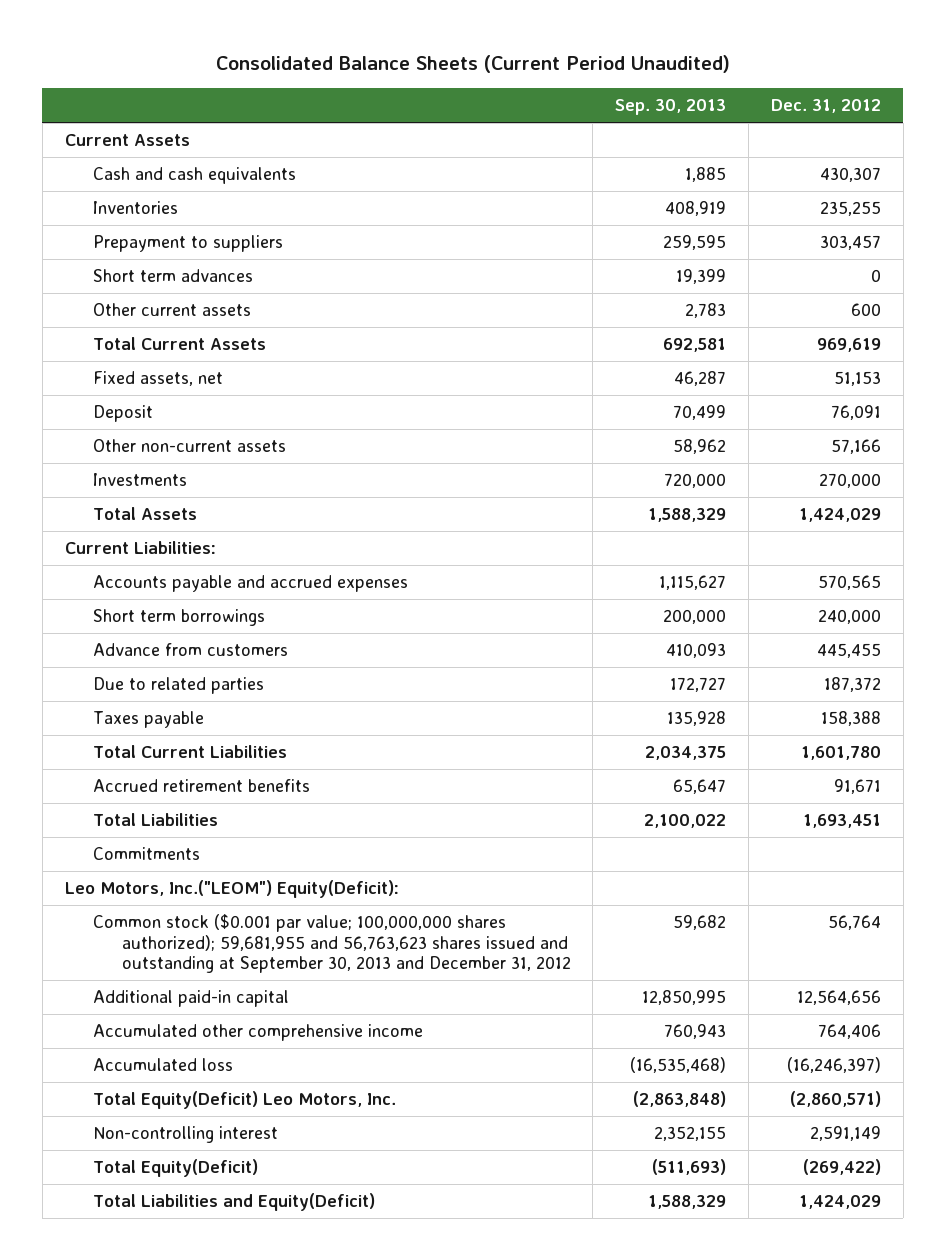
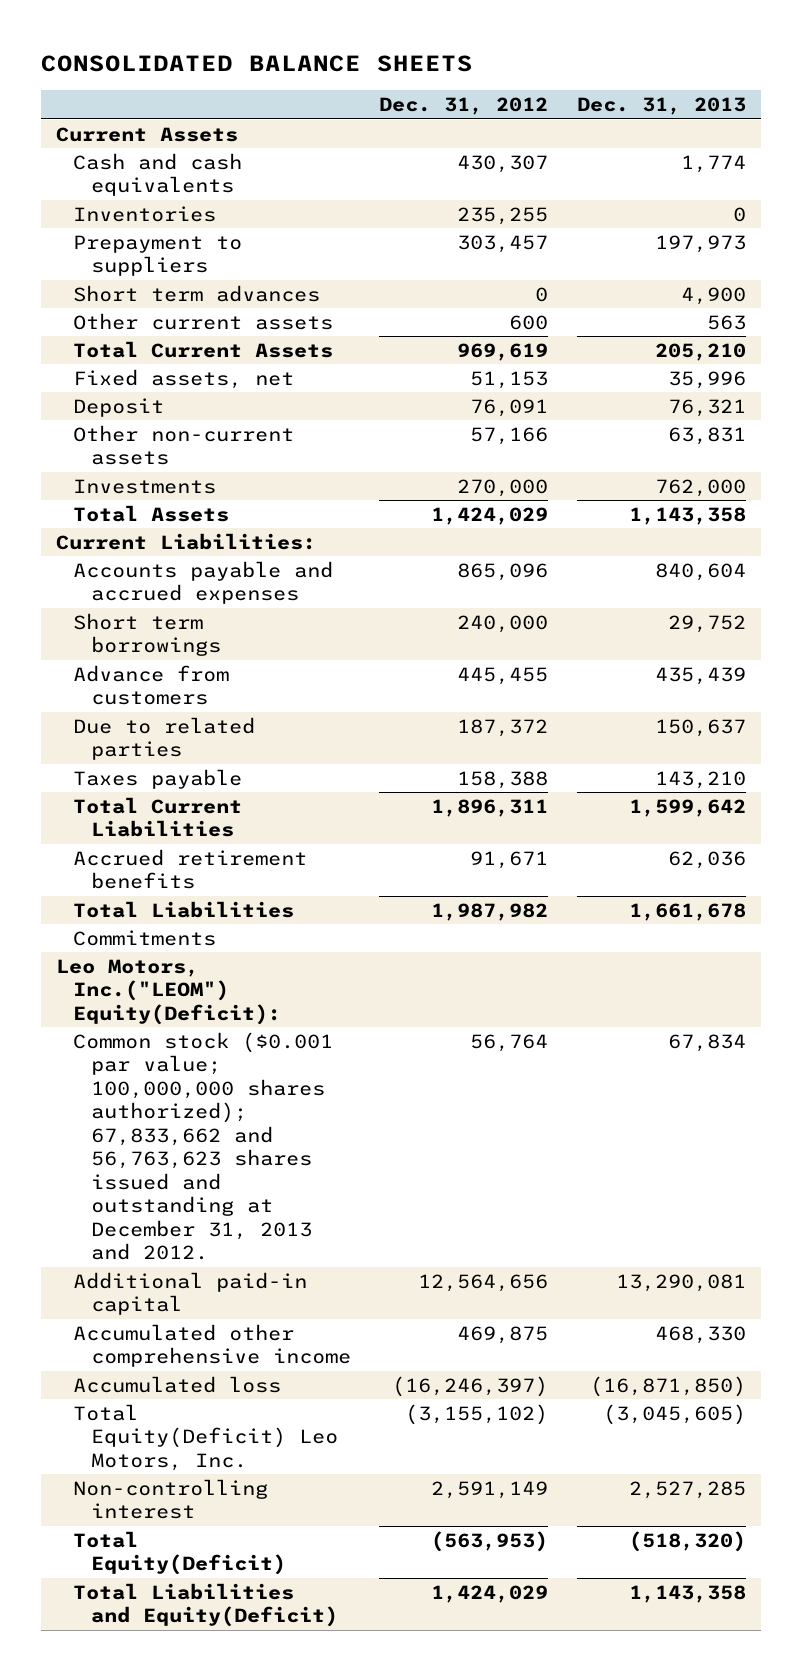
[215,55,730,74] Consolidated Balance Sheets (Current Period Unaudited) -> [41,54,474,72] CONSOLIDATED BALANCE SHEETS
[615,99,727,116] Sep. 30, 2013 -> none
none -> [577,96,747,115] Dec. 31, 2013
[817,575,881,591] 570,565 -> [457,562,549,581] 865,096
[800,746,881,761] 1,601,780 -> [431,798,549,817] 1,896,311
[802,814,881,829] 1,693,451 -> [431,902,549,921] 1,987,982
[93,914,571,974] Common stock ($0.001 par value; 100,000,000 shares authorized); 59,681,955 and 56,763,623 shares issued and outstanding at September 30, 2013 and December 31, 2012 -> [73,1031,334,1261] Common stock ($0.001 par value; 100,000,000 shares authorized); 67,833,662 and 56,763,623 shares issued and outstanding at December 31, 2013 and 2012.
[817,1024,881,1040] 764,406 -> [457,1325,549,1344] 469,875
[789,1091,881,1108] (2,860,571) -> [405,1403,549,1425] (3,155,102)
[802,1159,881,1176] (269,422) -> [431,1530,549,1552] (563,953)

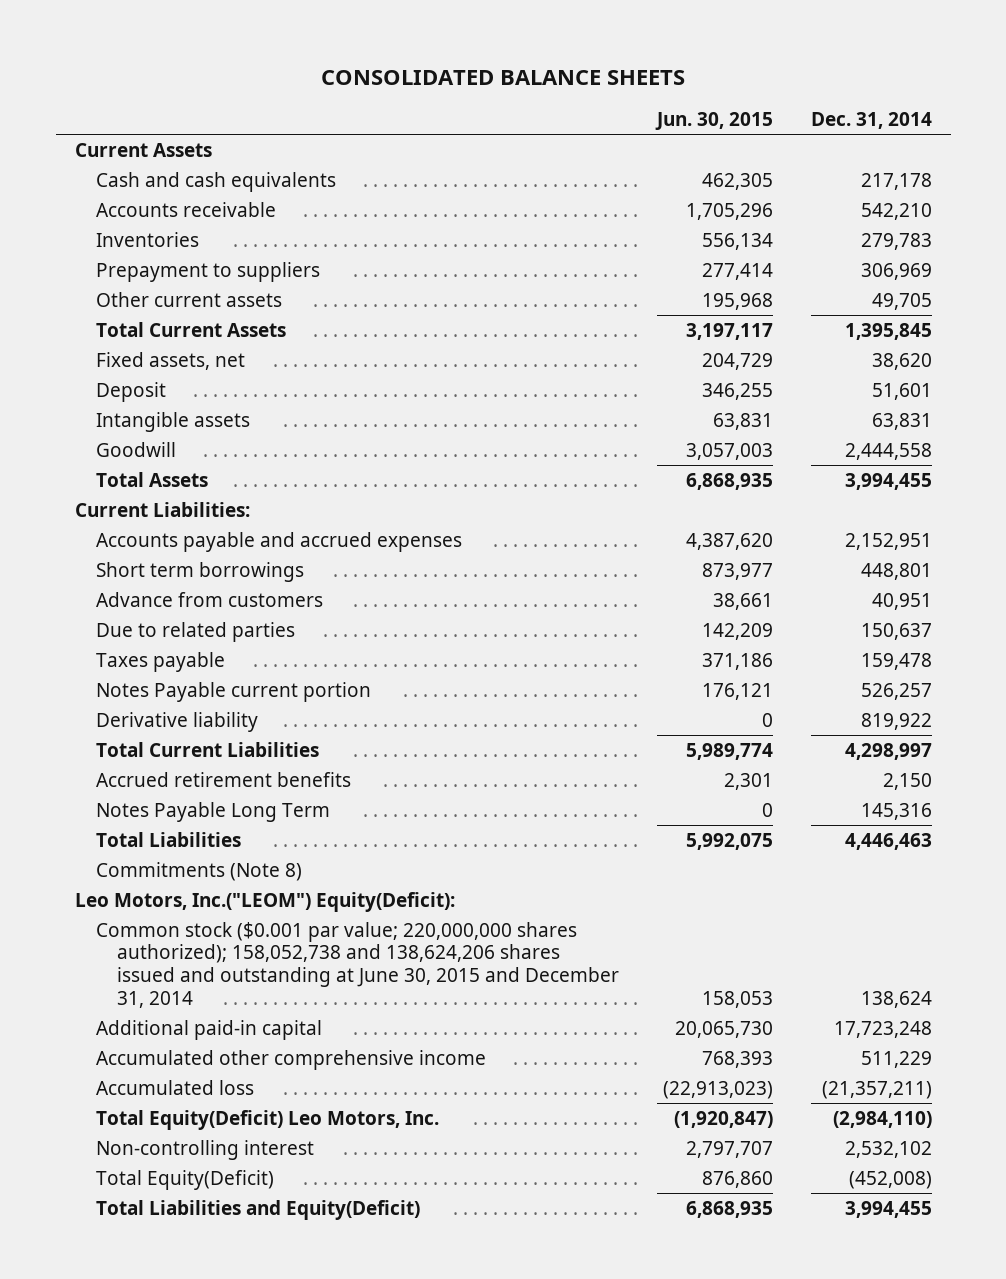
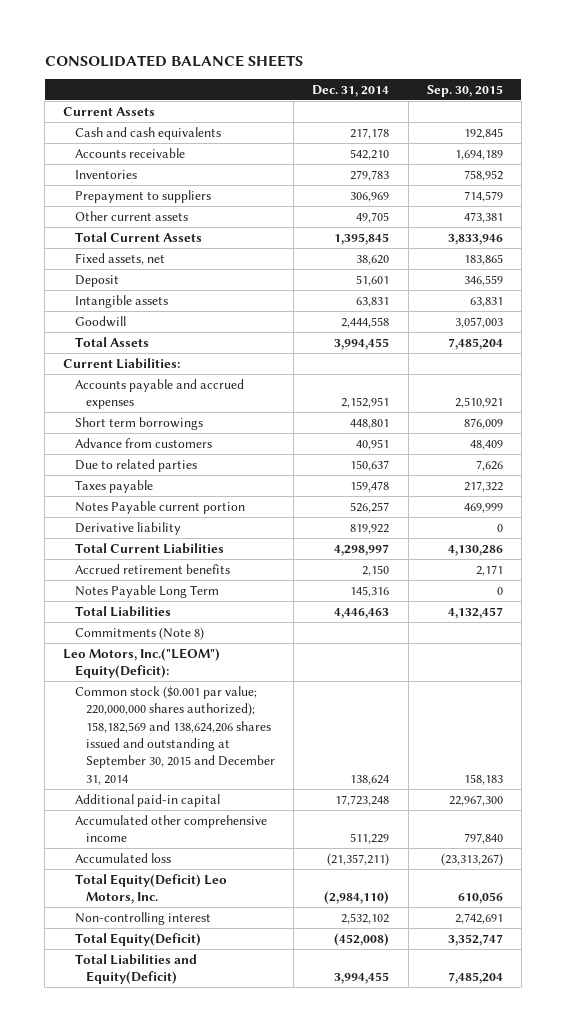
[654,112,773,131] Jun. 30, 2015 -> none
none -> [426,84,503,97] Sep. 30, 2015
[95,921,619,1008] Common stock ($0.001 par value; 220,000,000 shares authorized); 158,052,738 and 138,624,206 shares issued and outstanding at June 30, 2015 and December 31, 2014 -> [74,685,275,785] Common stock ($0.001 par value; 220,000,000 shares authorized); 158,182,569 and 138,624,206 shares issued and outstanding at September 30, 2015 and December 31, 2014

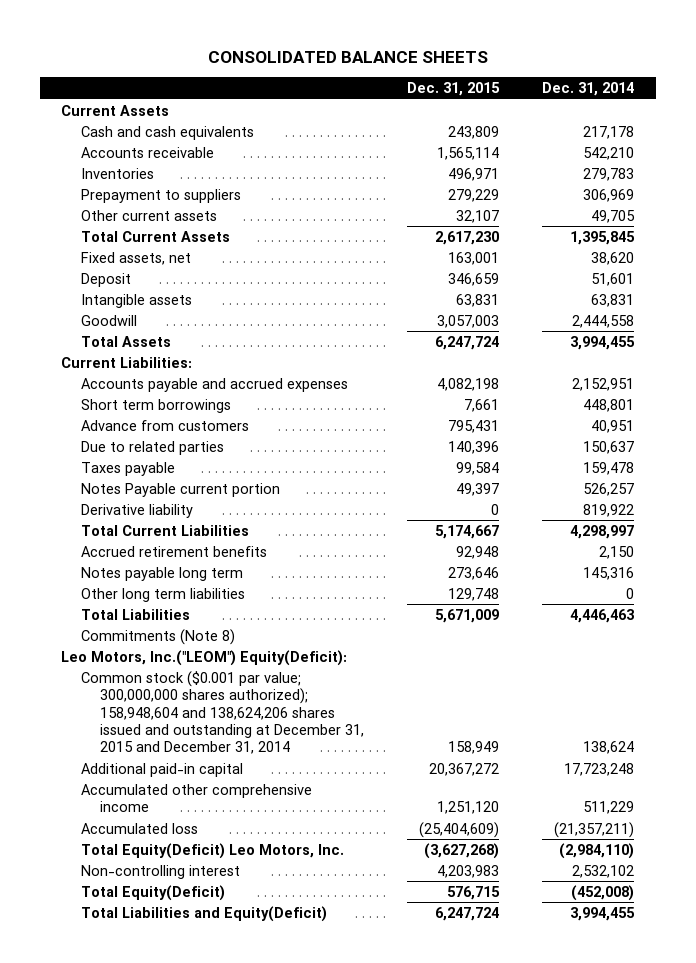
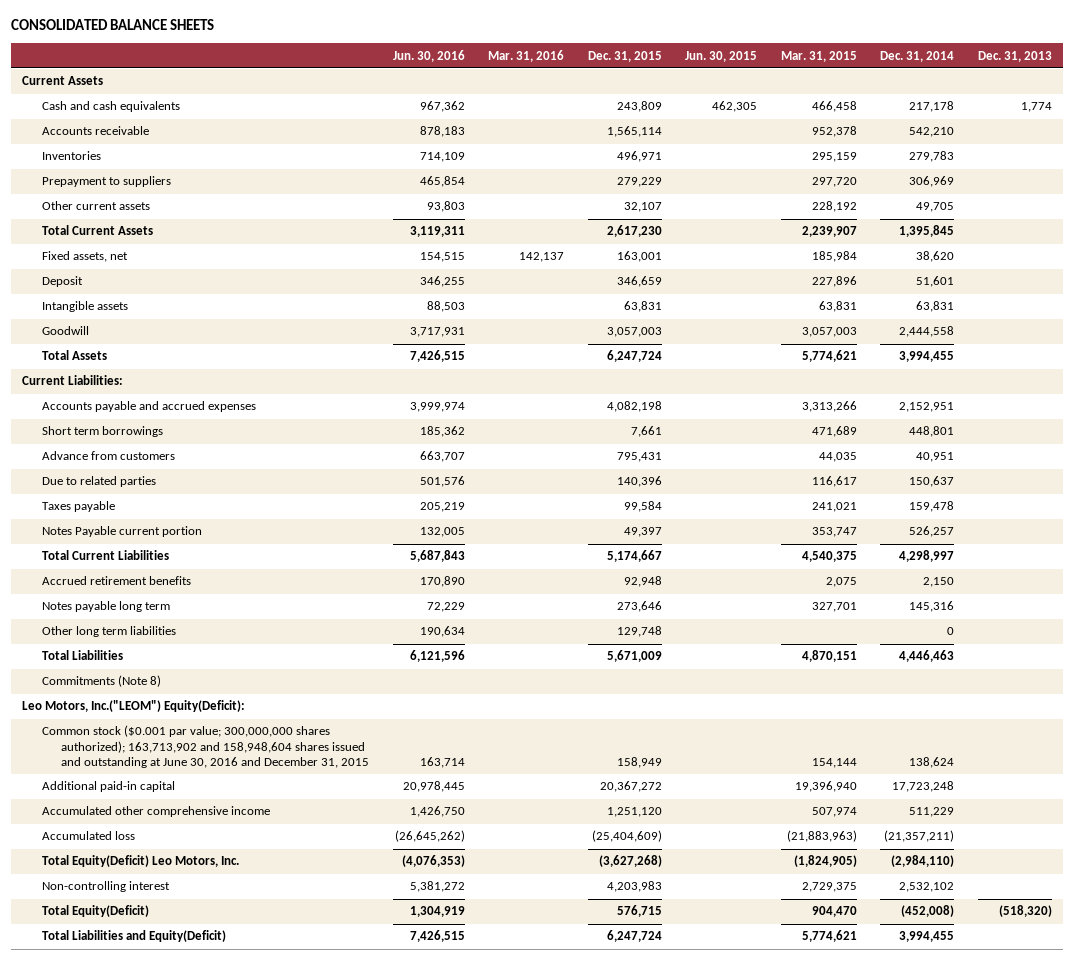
none -> [392,49,465,62] Jun. 30, 2016
none -> [488,49,565,62] Mar. 31, 2016
none -> [685,50,758,62] Jun. 30, 2015
none -> [780,50,857,62] Mar. 31, 2015
none -> [977,50,1052,62] Dec. 31, 2013
[80,503,193,518] Derivative liability -> none
[80,670,365,755] Common stock ($0.001 par value; 300,000,000 shares authorized); 158,948,604 and 138,624,206 shares issued and outstanding at December 31, 2015 and December 31, 2014 -> [41,725,370,768] Common stock ($0.001 par value; 300,000,000 shares authorized); 163,713,902 and 158,948,604 shares issued and outstanding at June 30, 2016 and December 31, 2015

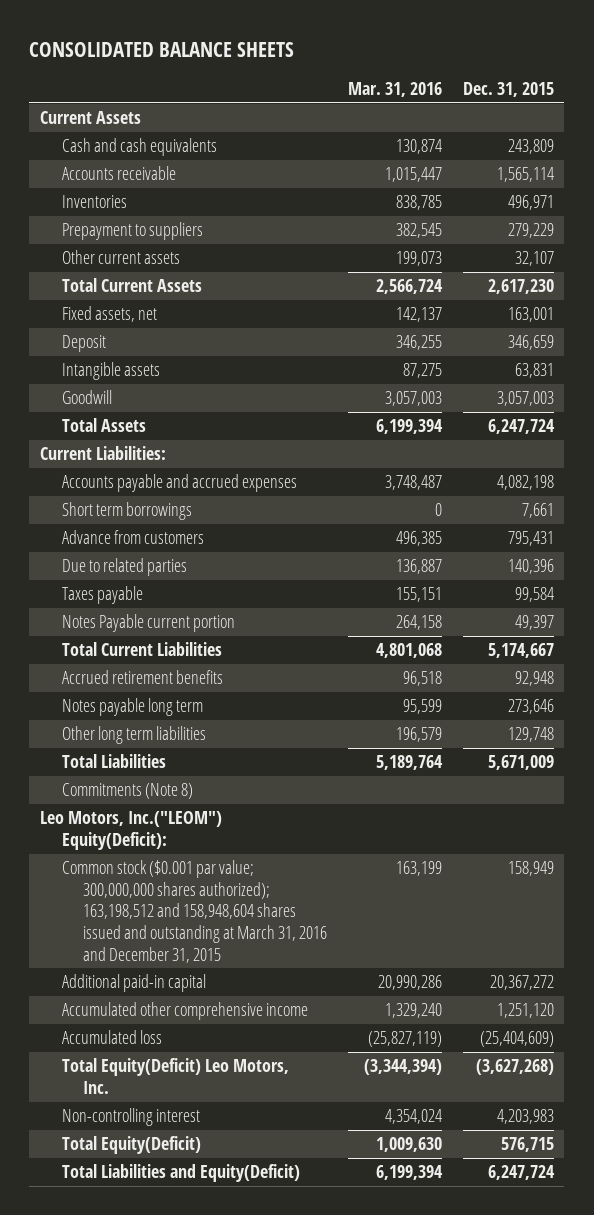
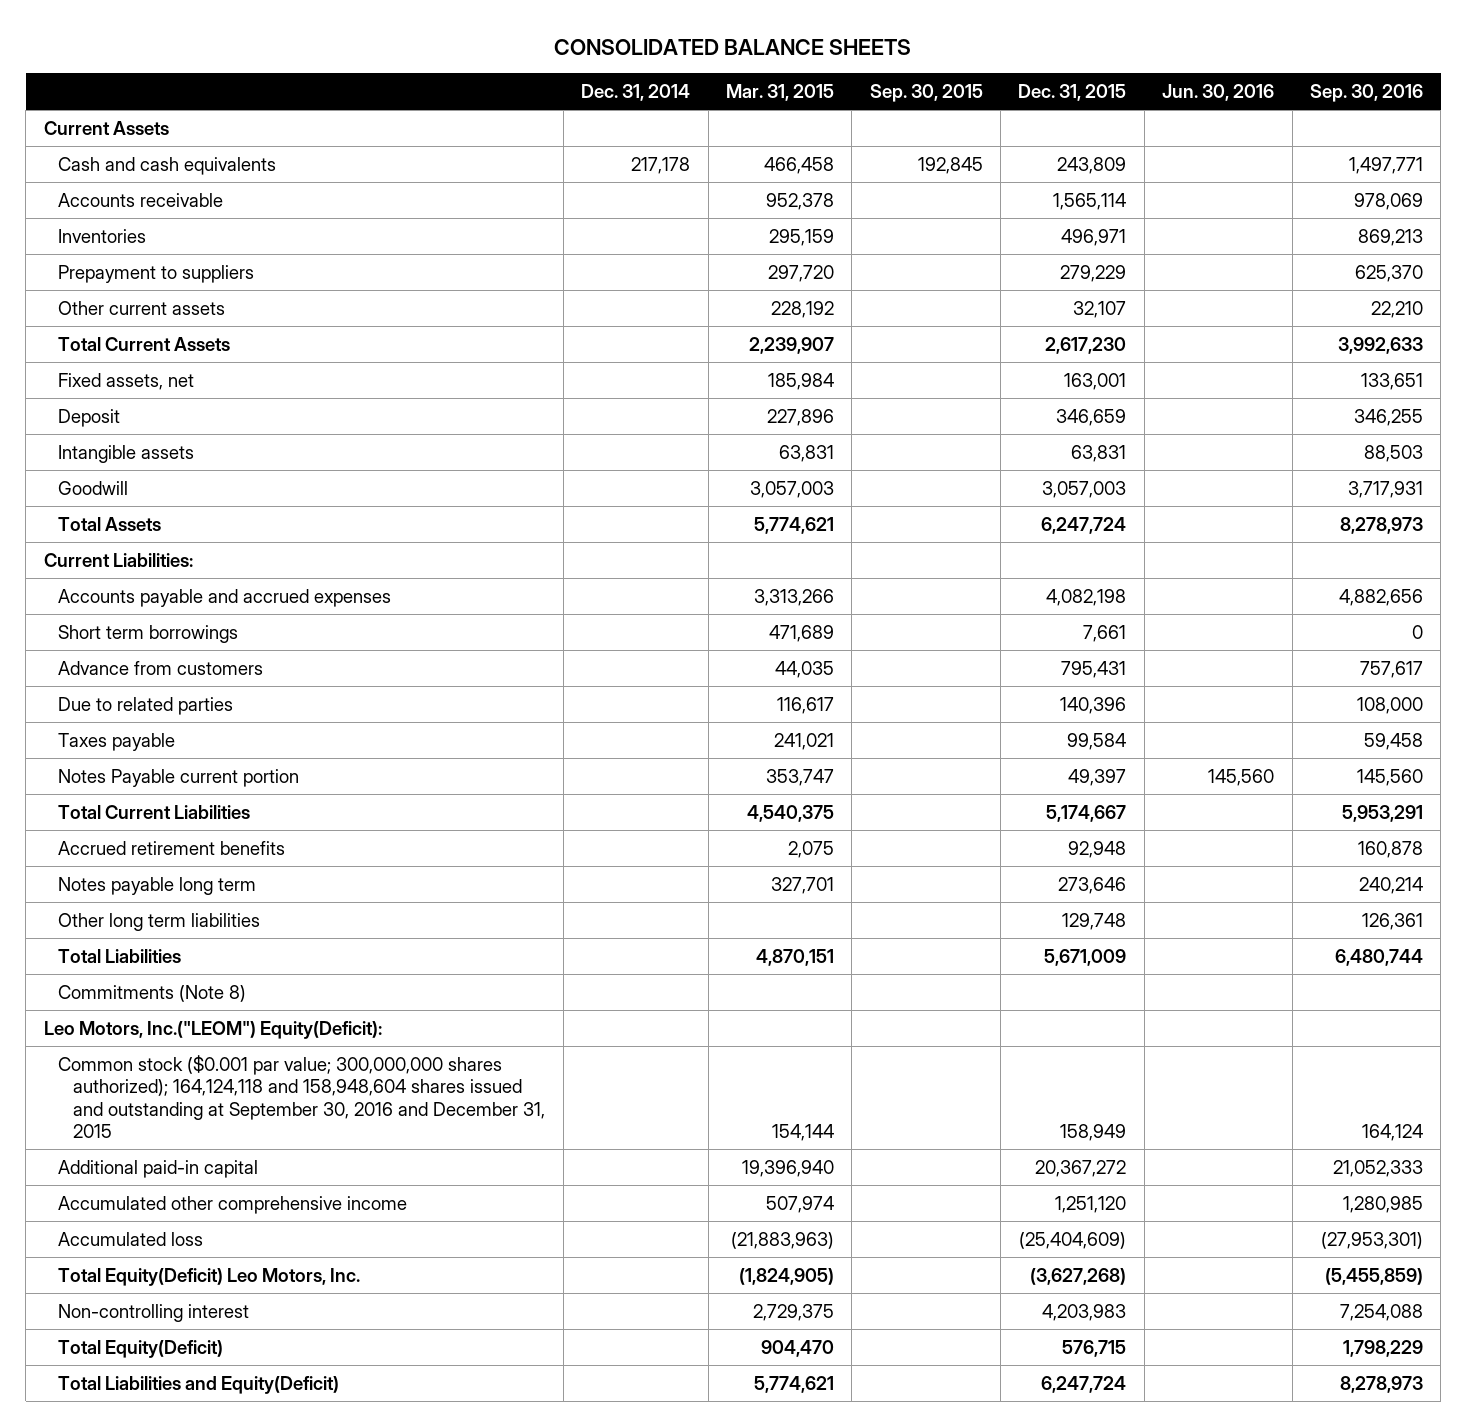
[348,81,443,97] Mar. 31, 2016 -> none
none -> [581,84,691,102] Dec. 31, 2014
none -> [725,84,834,102] Mar. 31, 2015
none -> [869,84,983,103] Sep. 30, 2015
none -> [1162,84,1275,102] Jun. 30, 2016
none -> [1310,84,1424,103] Sep. 30, 2016
[61,860,328,963] Common stock ($0.001 par value; 300,000,000 shares authorized); 163,198,512 and 158,948,604 shares issued and outstanding at March 31, 2016 and December 31, 2015 -> [58,1054,546,1139] Common stock ($0.001 par value; 300,000,000 shares authorized); 164,124,118 and 158,948,604 shares issued and outstanding at September 30, 2016 and December 31, 2015

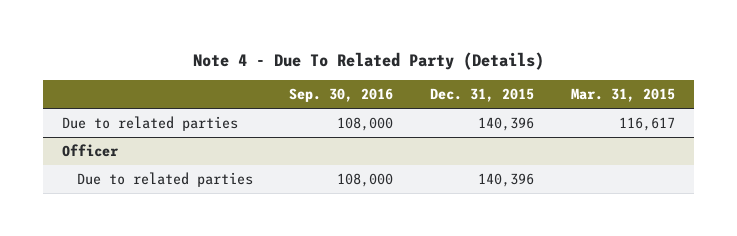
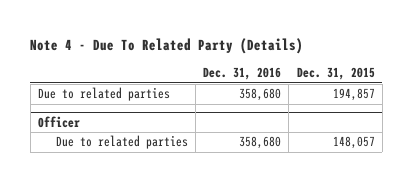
[289,88,394,103] Sep. 30, 2016 -> none
[571,88,676,103] Mar. 31, 2015 -> none
none -> [203,67,282,81] Dec. 31, 2016
[478,117,535,132] 140,396 -> [332,88,375,102] 194,857
[478,173,535,188] 140,396 -> [332,136,375,150] 148,057

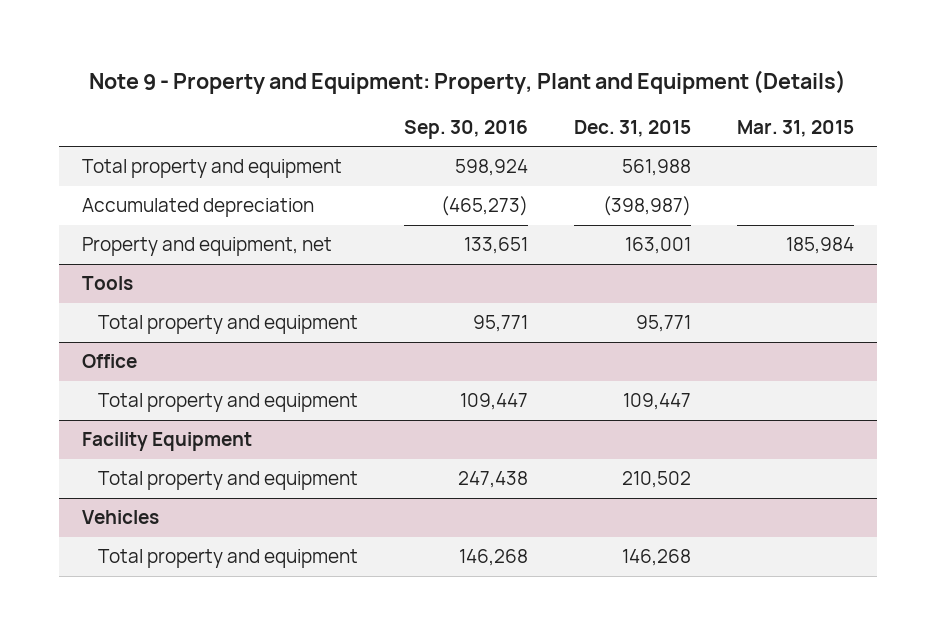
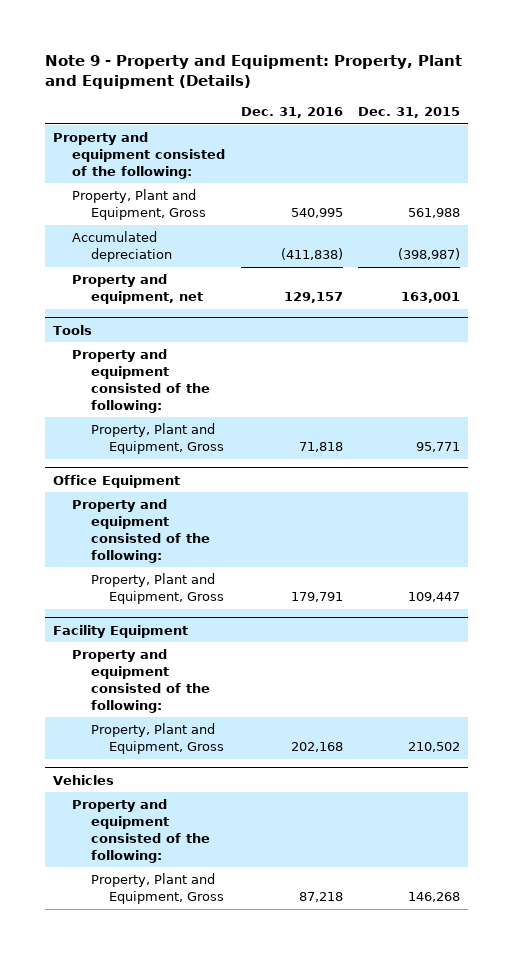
[404,119,529,139] Sep. 30, 2016 -> none
[736,119,854,137] Mar. 31, 2015 -> none
none -> [240,107,343,119] Dec. 31, 2016
none -> [53,132,225,179] Property and equipment consisted of the following:
[82,159,343,179] Total property and equipment -> [71,189,206,221] Property, Plant and Equipment, Gross
none -> [71,349,210,413] Property and equipment consisted of the following:
[98,315,359,335] Total property and equipment -> [90,423,225,455] Property, Plant and Equipment, Gross
[82,354,138,369] Office -> [53,474,181,488] Office Equipment
none -> [71,499,210,563] Property and equipment consisted of the following:
[98,393,359,413] Total property and equipment -> [90,573,225,605] Property, Plant and Equipment, Gross
none -> [71,649,210,713] Property and equipment consisted of the following:
[98,471,359,491] Total property and equipment -> [90,723,225,755] Property, Plant and Equipment, Gross
none -> [71,799,210,863] Property and equipment consisted of the following:
[98,549,359,569] Total property and equipment -> [90,873,225,905] Property, Plant and Equipment, Gross

